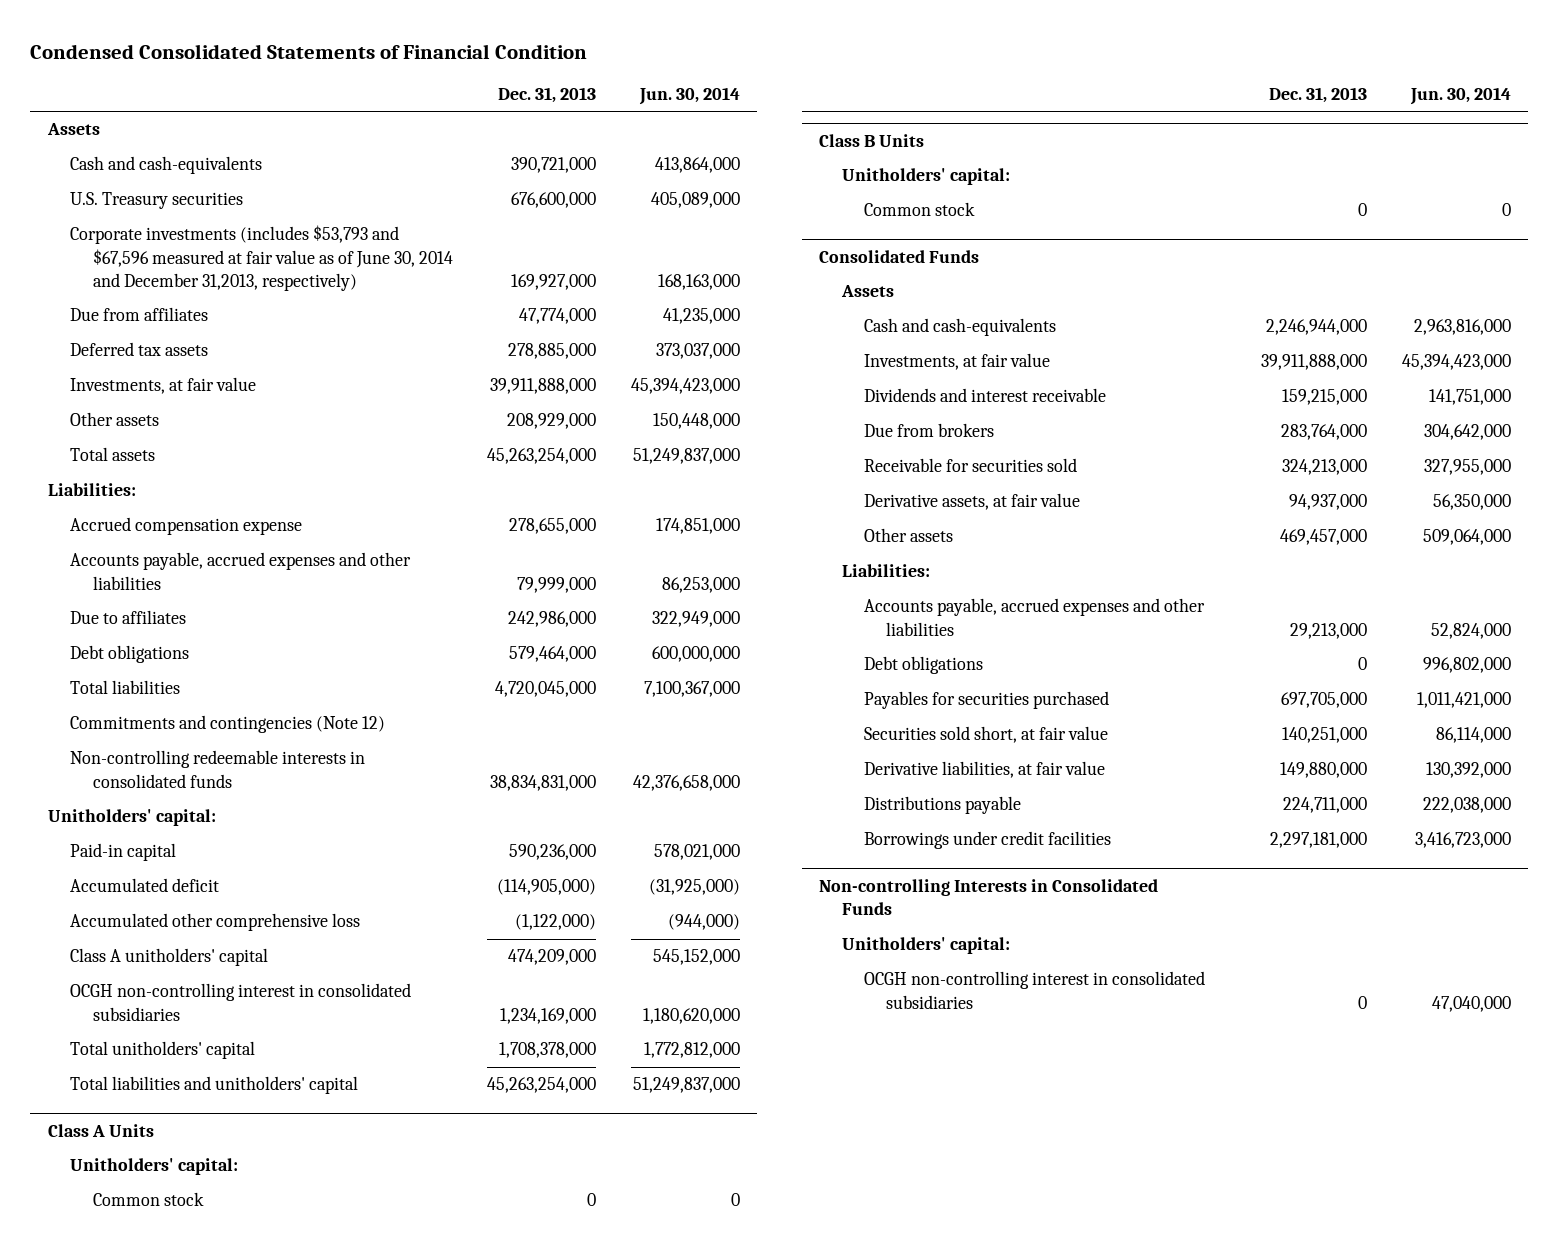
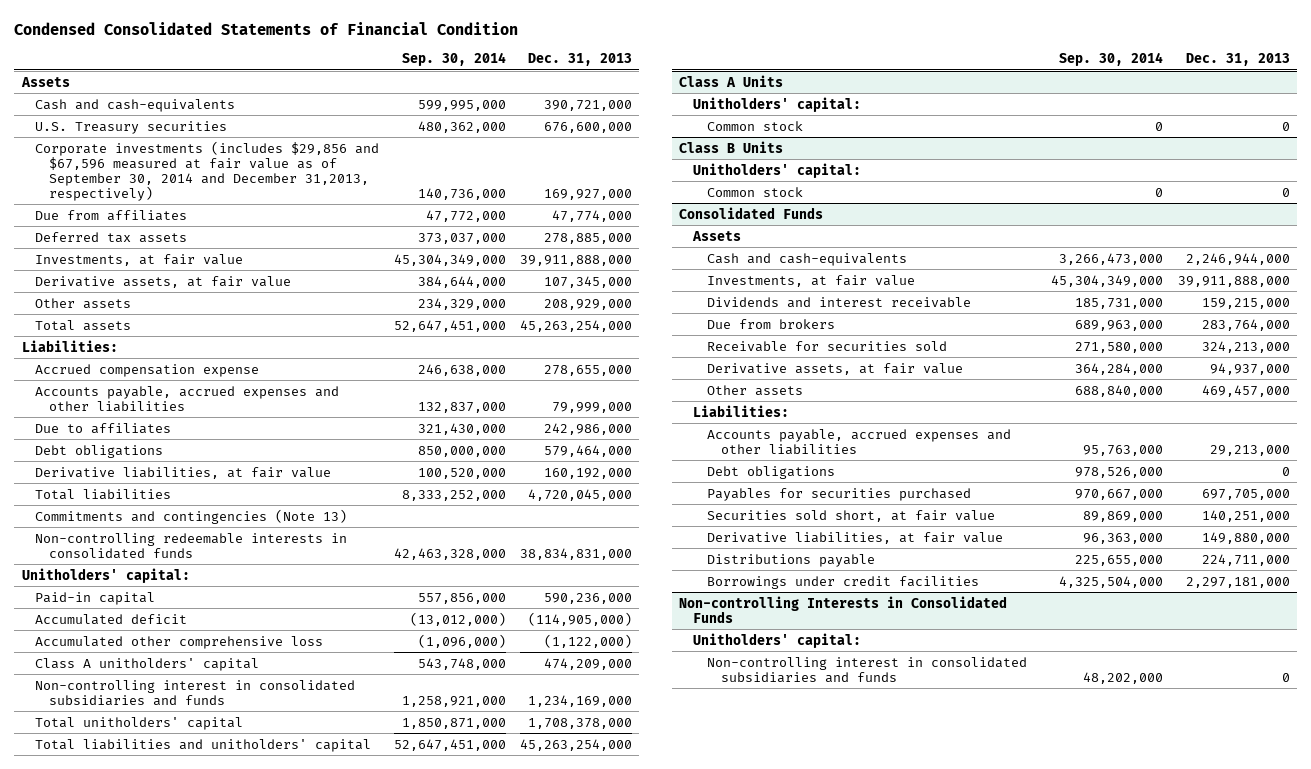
[638,87,740,106] Jun. 30, 2014 -> none
none -> [401,52,506,67] Sep. 30, 2014
[70,225,453,292] Corporate investments (includes $53,793 and $67,596 measured at fair value as of June 30, 2014 and December 31,2013, respectively) -> [35,140,380,201] Corporate investments (includes $29,856 and $67,596 measured at fair value as of September 30, 2014 and December 31,2013, respectively)
none -> [35,275,292,288] Derivative assets, at fair value
none -> [35,466,332,479] Derivative liabilities, at fair value
[70,715,386,734] Commitments and contingencies (Note 12) -> [35,508,348,524] Commitments and contingencies (Note 13)
[70,983,412,1021] OCGH non-controlling interest in consolidated subsidiaries -> [35,679,356,706] Non-controlling interest in consolidated subsidiaries and funds
[864,971,1206,1009] OCGH non-controlling interest in consolidated subsidiaries -> [706,656,1027,683] Non-controlling interest in consolidated subsidiaries and funds

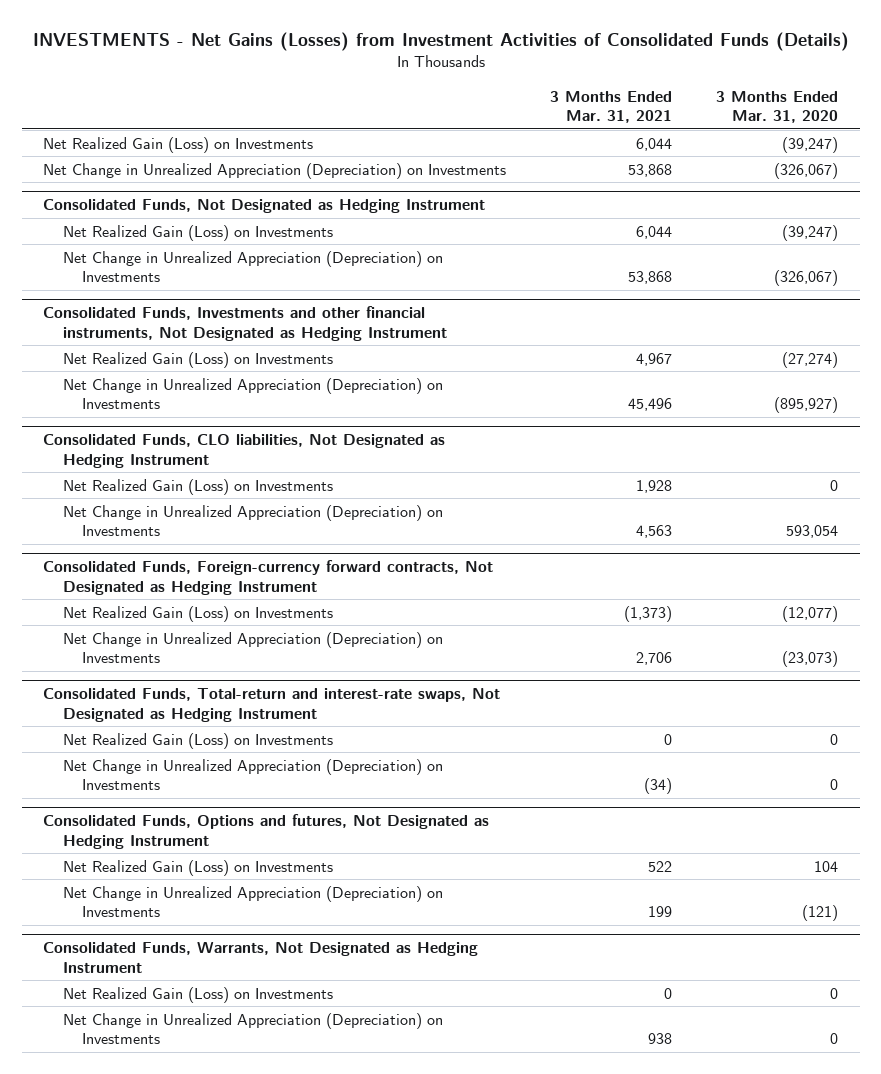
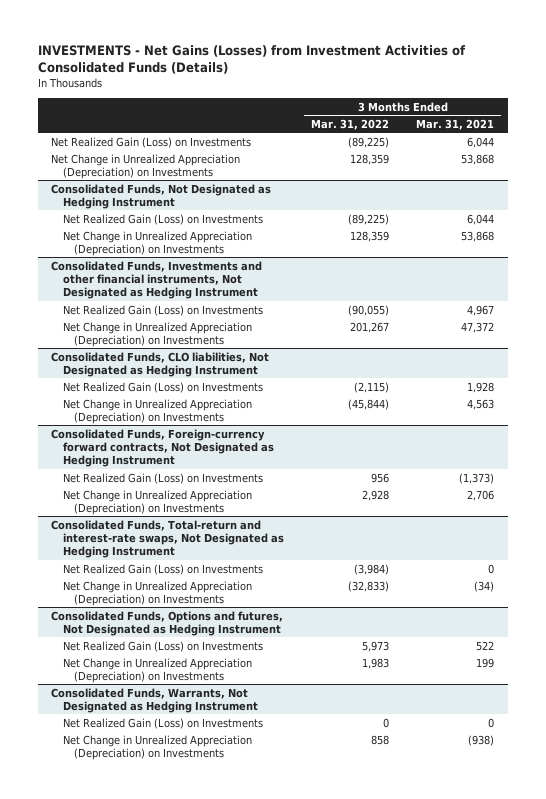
[715,90,838,124] 3 Months Ended Mar. 31, 2020 -> none
none -> [310,118,389,130] Mar. 31, 2022
[628,397,673,411] 45,496 -> [461,321,495,333] 47,372
[648,1032,673,1044] 938 -> [468,734,495,746] (938)

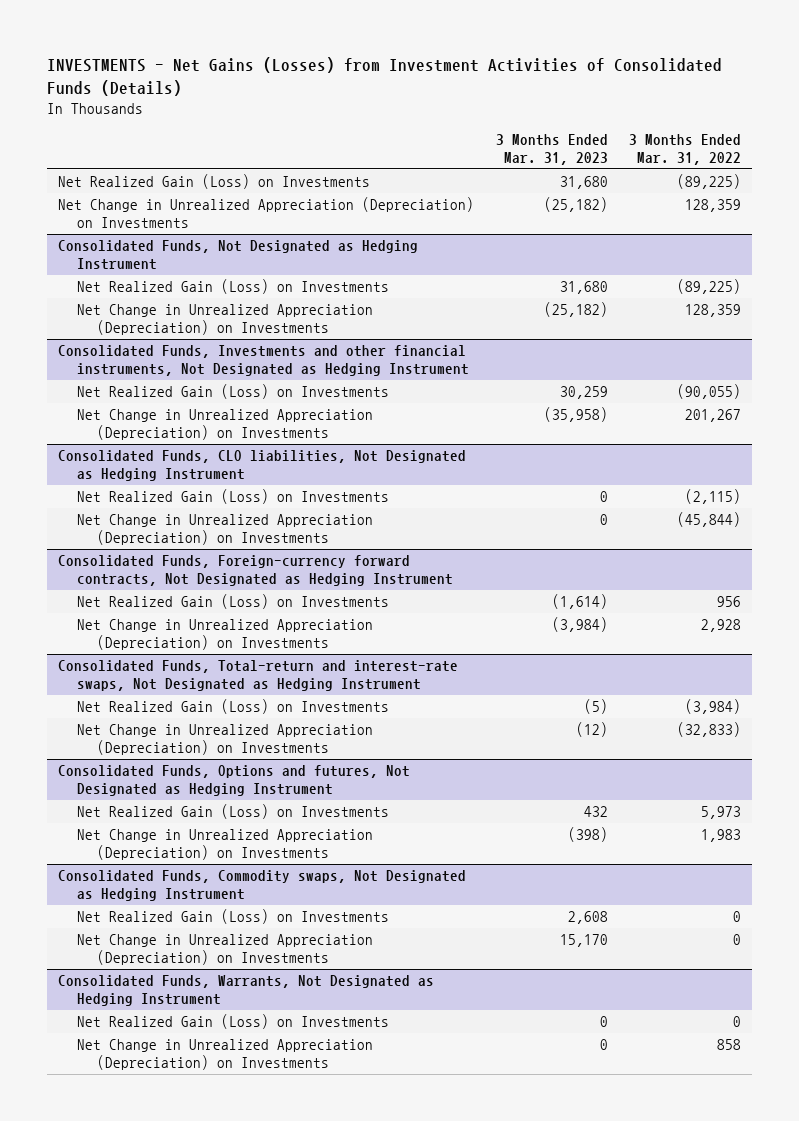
[416,118,495,130] Mar. 31, 2021 -> none
none -> [495,134,608,166] 3 Months Ended Mar. 31, 2023
none -> [57,870,466,902] Consolidated Funds, Commodity swaps, Not Designated as Hedging Instrument
none -> [77,909,390,925] Net Realized Gain (Loss) on Investments
none -> [77,934,374,966] Net Change in Unrealized Appreciation (Depreciation) on Investments

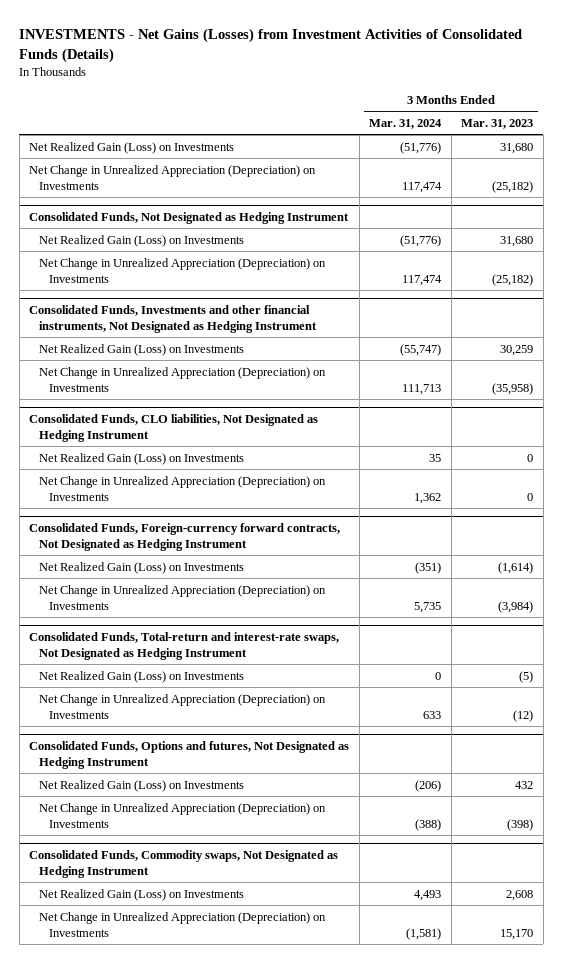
[629,134,742,166] 3 Months Ended Mar. 31, 2022 -> none
none -> [369,119,443,130] Mar. 31, 2024
[57,975,434,1007] Consolidated Funds, Warrants, Not Designated as Hedging Instrument -> none
[77,1014,390,1030] Net Realized Gain (Loss) on Investments -> none
[77,1039,374,1071] Net Change in Unrealized Appreciation (Depreciation) on Investments -> none

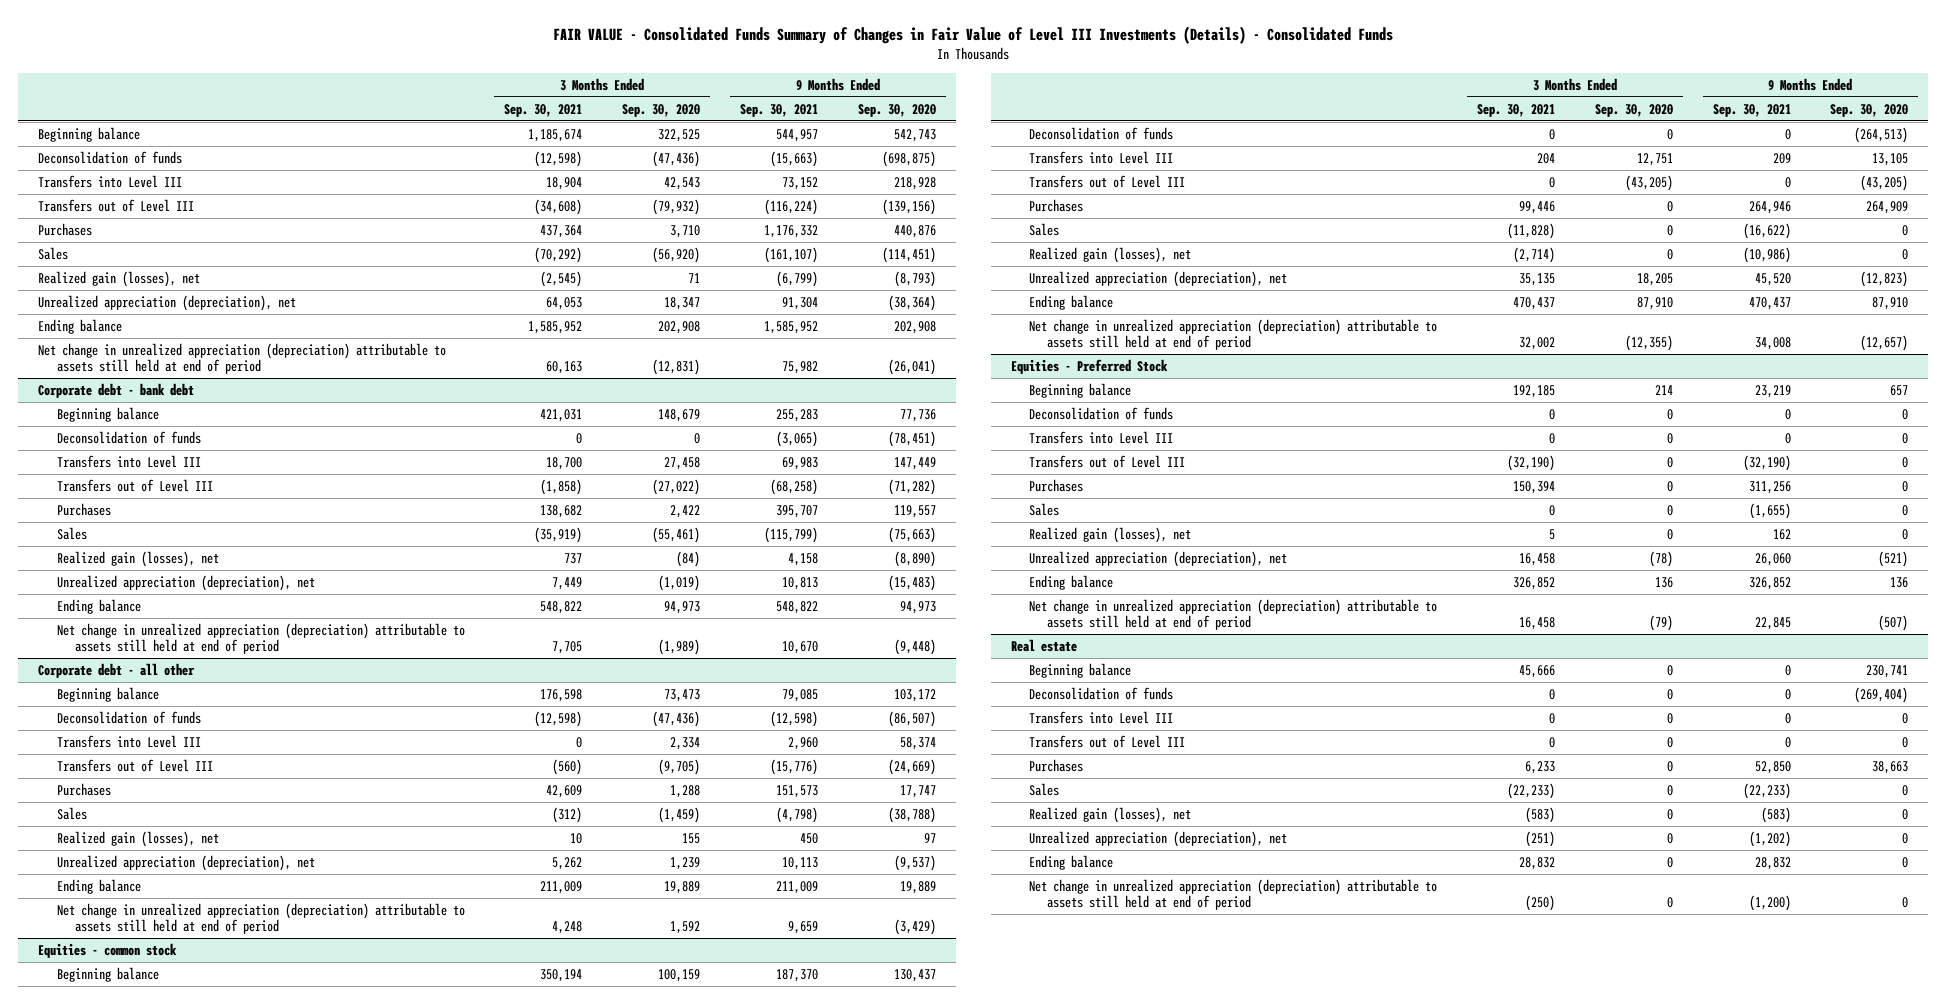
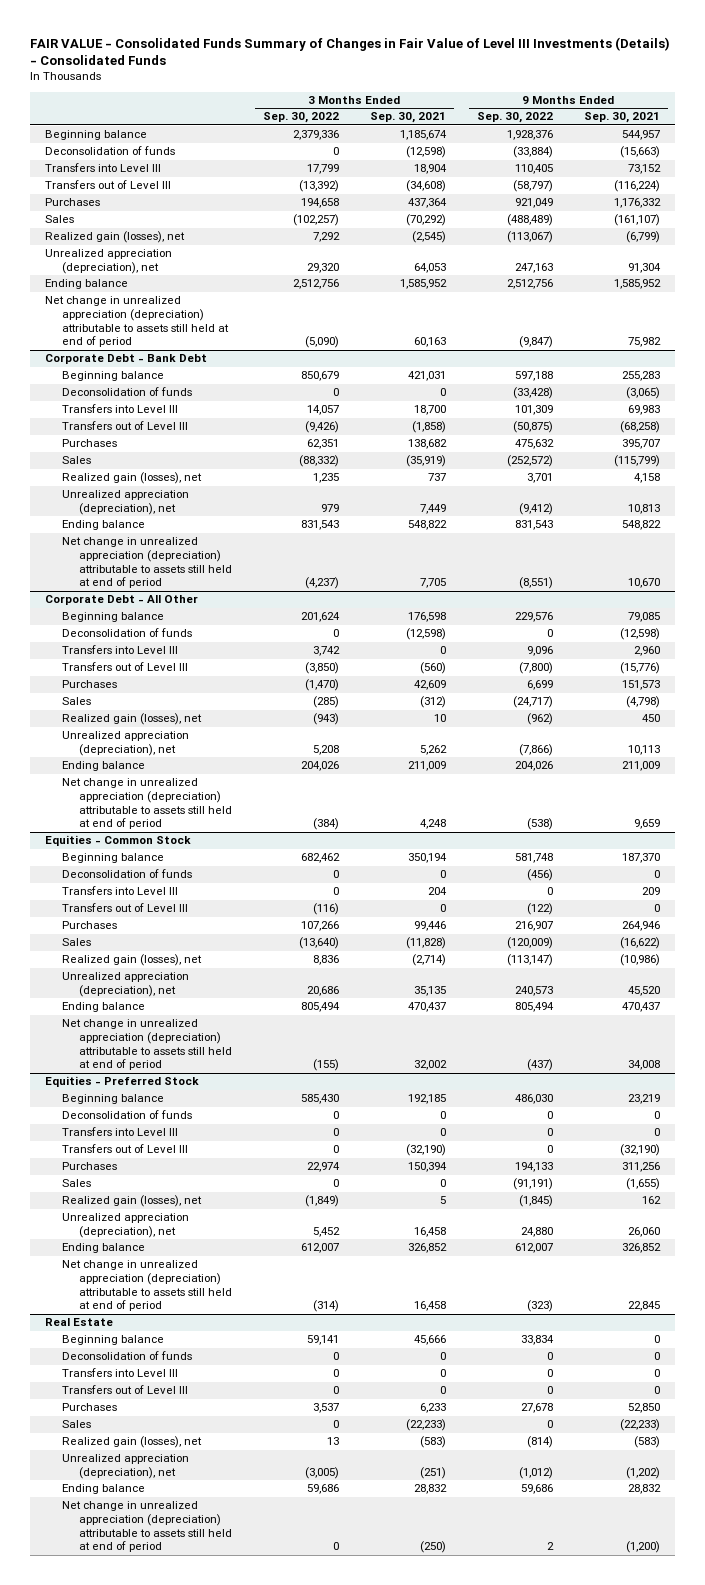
[622,103,701,117] Sep. 30, 2020 -> none
[857,103,936,117] Sep. 30, 2020 -> none
none -> [262,112,339,124] Sep. 30, 2022
none -> [476,112,553,124] Sep. 30, 2022
[38,382,195,398] Corporate debt - bank debt -> [45,354,208,365] Corporate Debt - Bank Debt
[38,662,196,678] Corporate debt - all other -> [45,595,199,606] Corporate Debt - All Other
[38,942,178,958] Equities - common stock -> [45,835,192,847] Equities - Common Stock
[1010,638,1077,652] Real estate -> [45,1318,114,1327] Real Estate

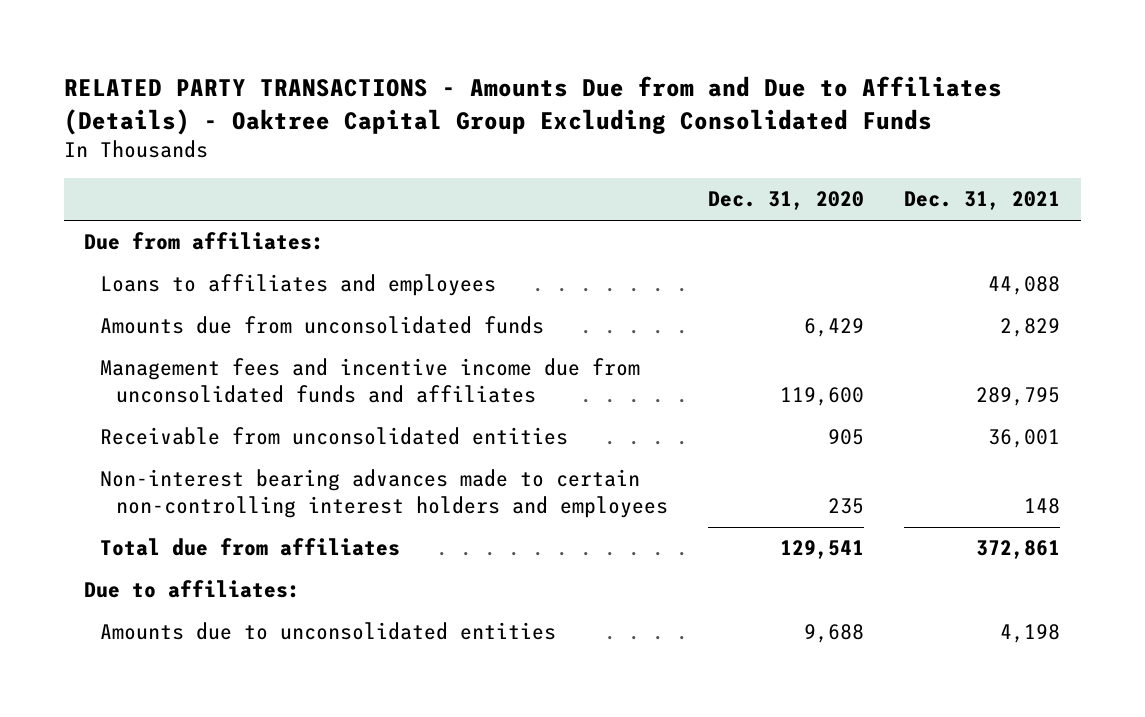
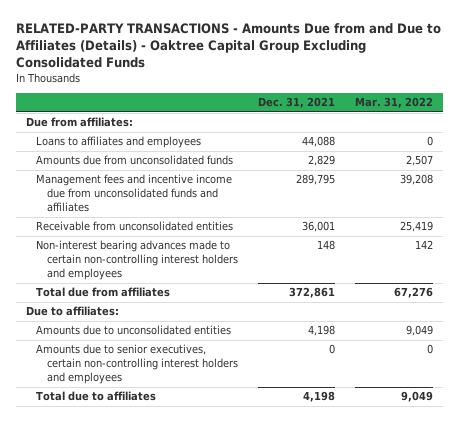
[63,76,1002,135] RELATED PARTY TRANSACTIONS - Amounts Due from and Due to Affiliates (Details) - Oaktree Capital Group Excluding Consolidated Funds -> [15,22,441,69] RELATED-PARTY TRANSACTIONS - Amounts Due from and Due to Affiliates (Details) - Oaktree Capital Group Excluding Consolidated Funds
[708,191,865,211] Dec. 31, 2020 -> none
none -> [354,97,433,109] Mar. 31, 2022
none -> [36,344,238,385] Amounts due to senior executives, certain non-controlling interest holders and employees
none -> [36,391,157,402] Total due to affiliates

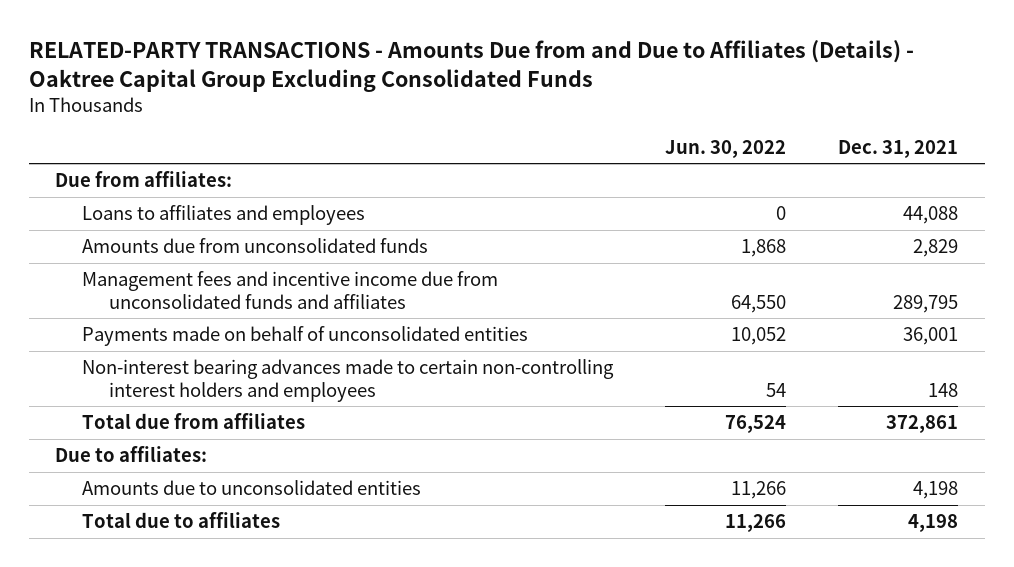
[354,97,433,109] Mar. 31, 2022 -> none
none -> [665,139,787,158] Jun. 30, 2022
[36,221,234,232] Receivable from unconsolidated entities -> [82,326,529,347] Payments made on behalf of unconsolidated entities
[36,344,238,385] Amounts due to senior executives, certain non-controlling interest holders and employees -> none

